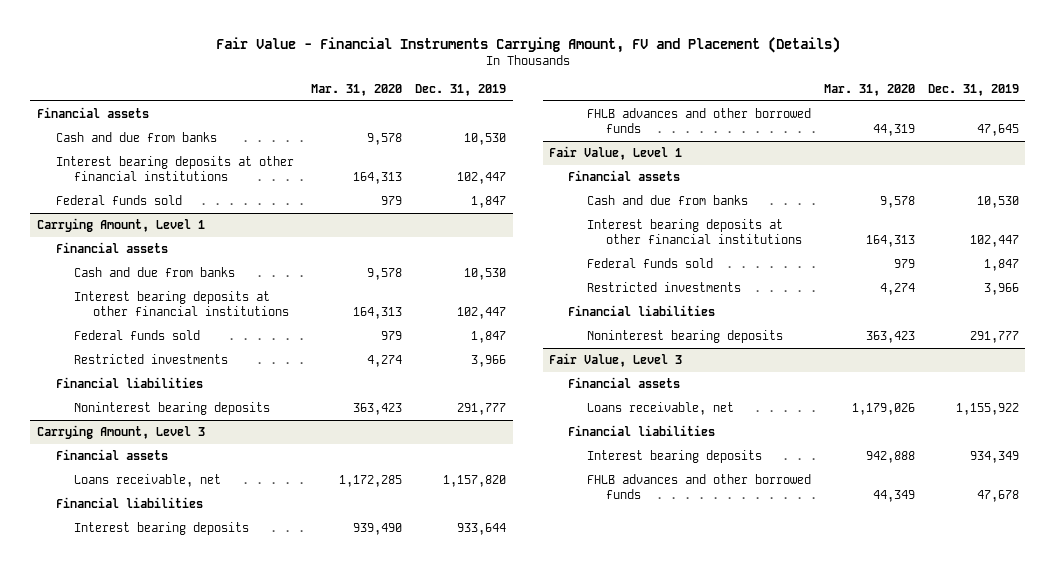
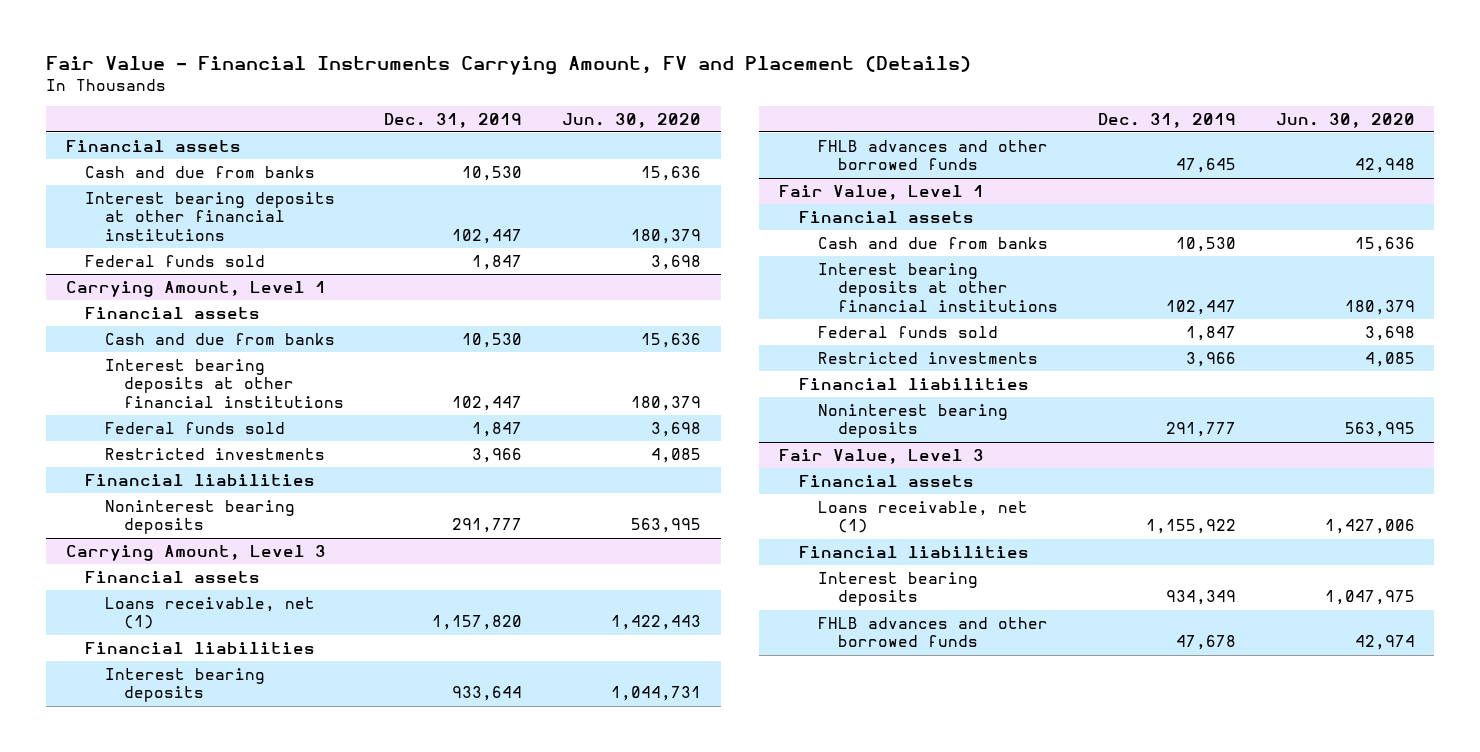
[311,83,403,96] Mar. 31, 2020 -> none
none -> [561,112,701,128] Jun. 30, 2020
[74,474,222,488] Loans receivable, net -> [104,596,315,630] Loans receivable, net (1)
[587,402,735,416] Loans receivable, net -> [818,500,1029,534] Loans receivable, net (1)

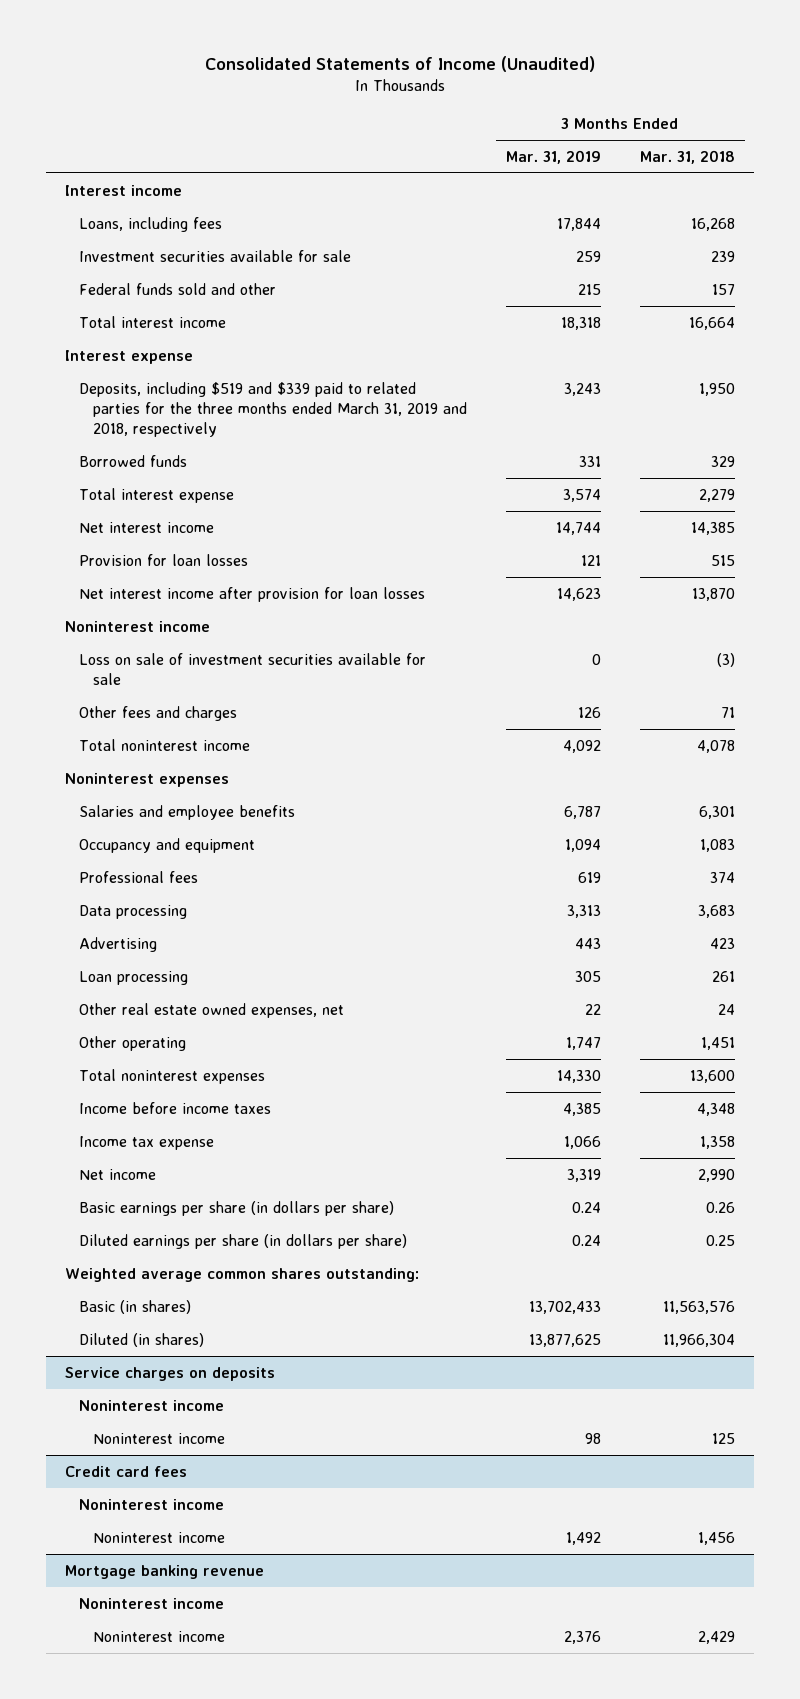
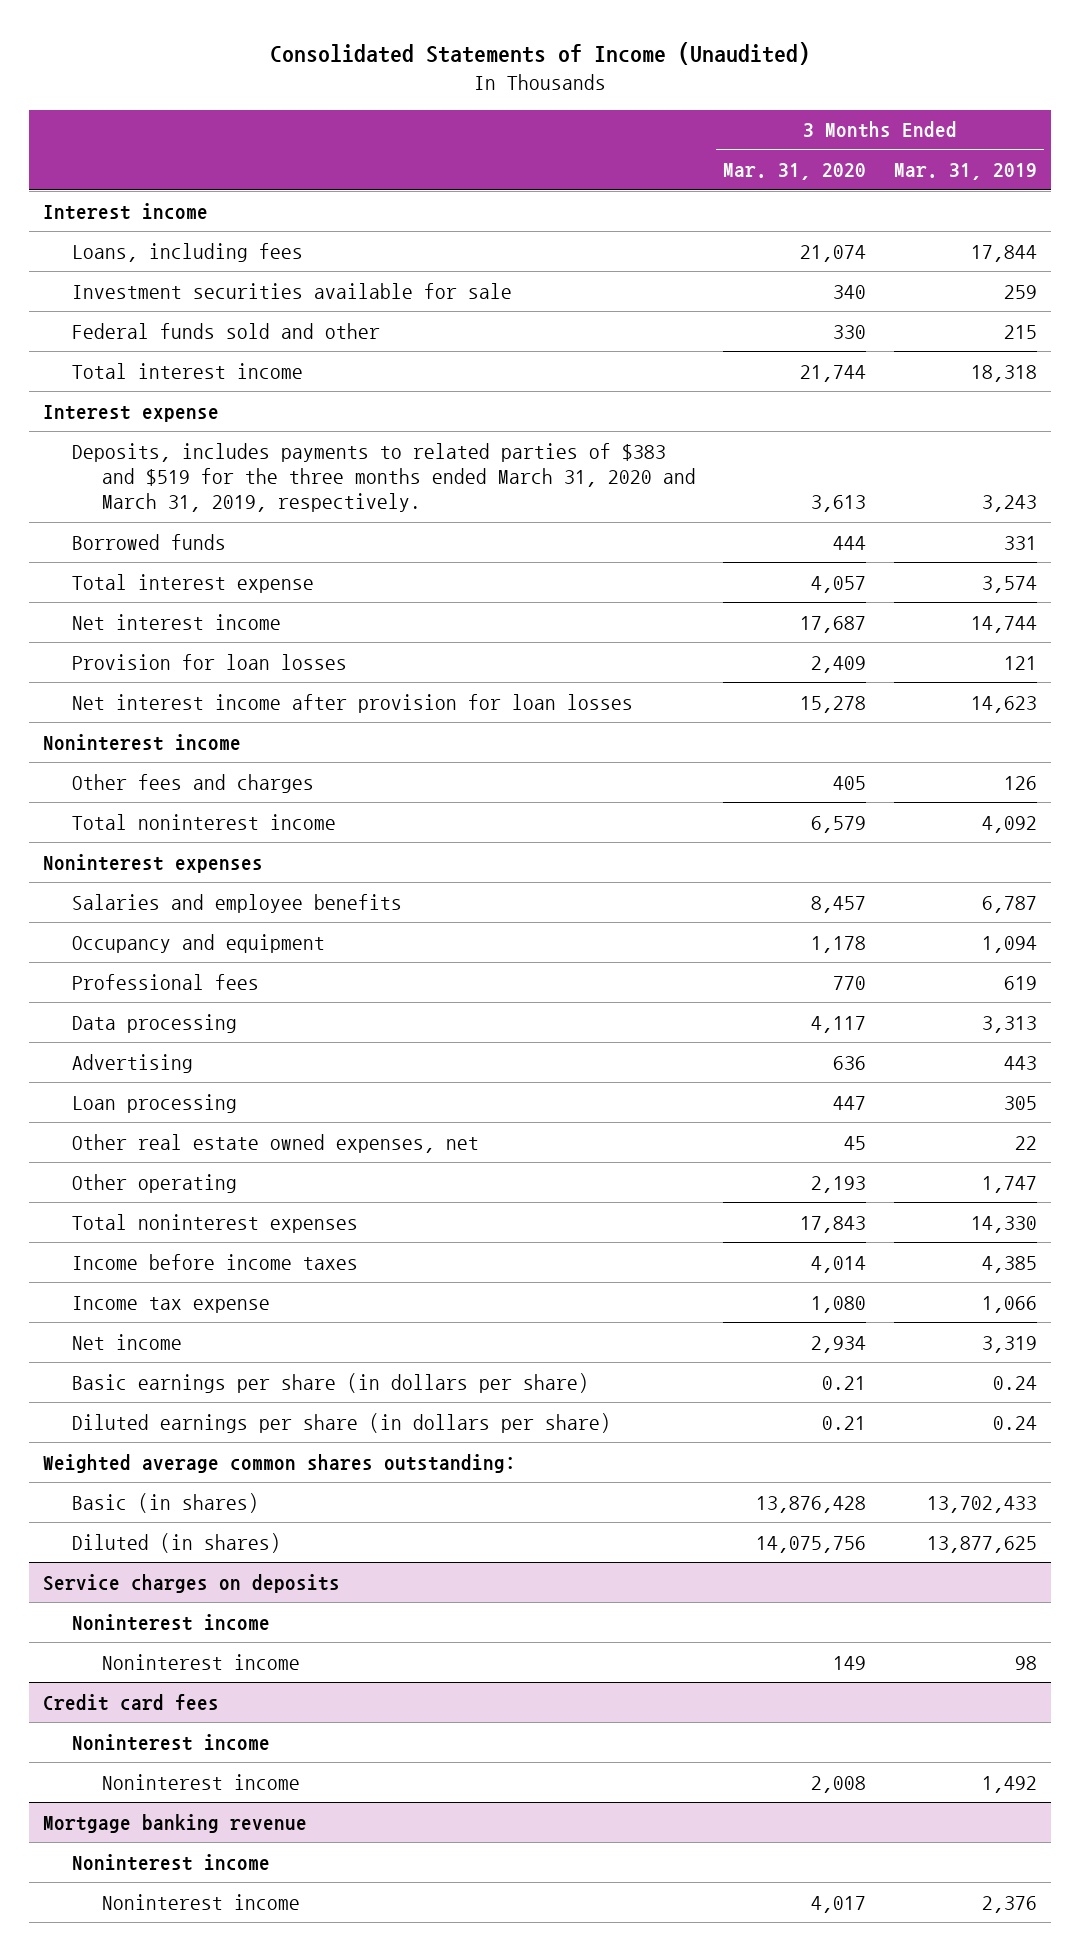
[639,149,735,164] Mar. 31, 2018 -> none
none -> [723,163,867,181] Mar. 31, 2020
[78,381,467,438] Deposits, including $519 and $339 paid to related parties for the three months ended March 31, 2019 and 2018, respectively -> [72,442,696,513] Deposits, includes payments to related parties of $383 and $519 for the three months ended March 31, 2020 and March 31, 2019, respectively.
[78,652,426,686] Loss on sale of investment securities available for sale -> none

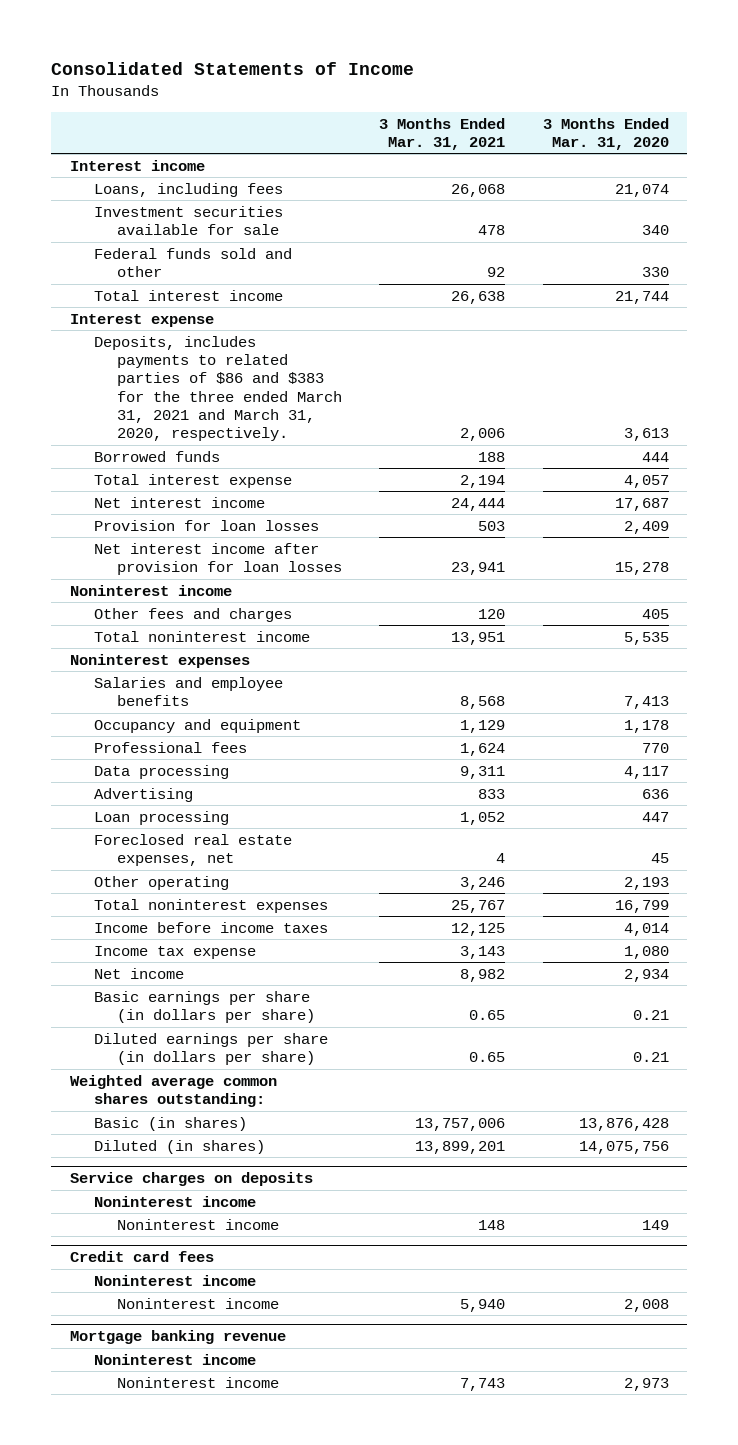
[269,41,810,65] Consolidated Statements of Income (Unaudited) -> [51,62,415,76] Consolidated Statements of Income
[894,163,1038,181] Mar. 31, 2019 -> none
none -> [379,117,506,150] 3 Months Ended Mar. 31, 2021
[72,442,696,513] Deposits, includes payments to related parties of $383 and $519 for the three months ended March 31, 2020 and March 31, 2019, respectively. -> [93,335,343,442] Deposits, includes payments to related parties of $86 and $383 for the three ended March 31, 2021 and March 31, 2020, respectively.
[811,815,867,833] 6,579 -> [623,631,669,645] 5,535
[811,895,867,913] 8,457 -> [623,696,669,710] 7,413
[72,1133,480,1153] Other real estate owned expenses, net -> [93,833,292,867] Foreclosed real estate expenses, net
[800,1215,867,1233] 17,843 -> [614,899,669,913] 16,799
[811,1895,867,1913] 4,017 -> [623,1377,669,1391] 2,973

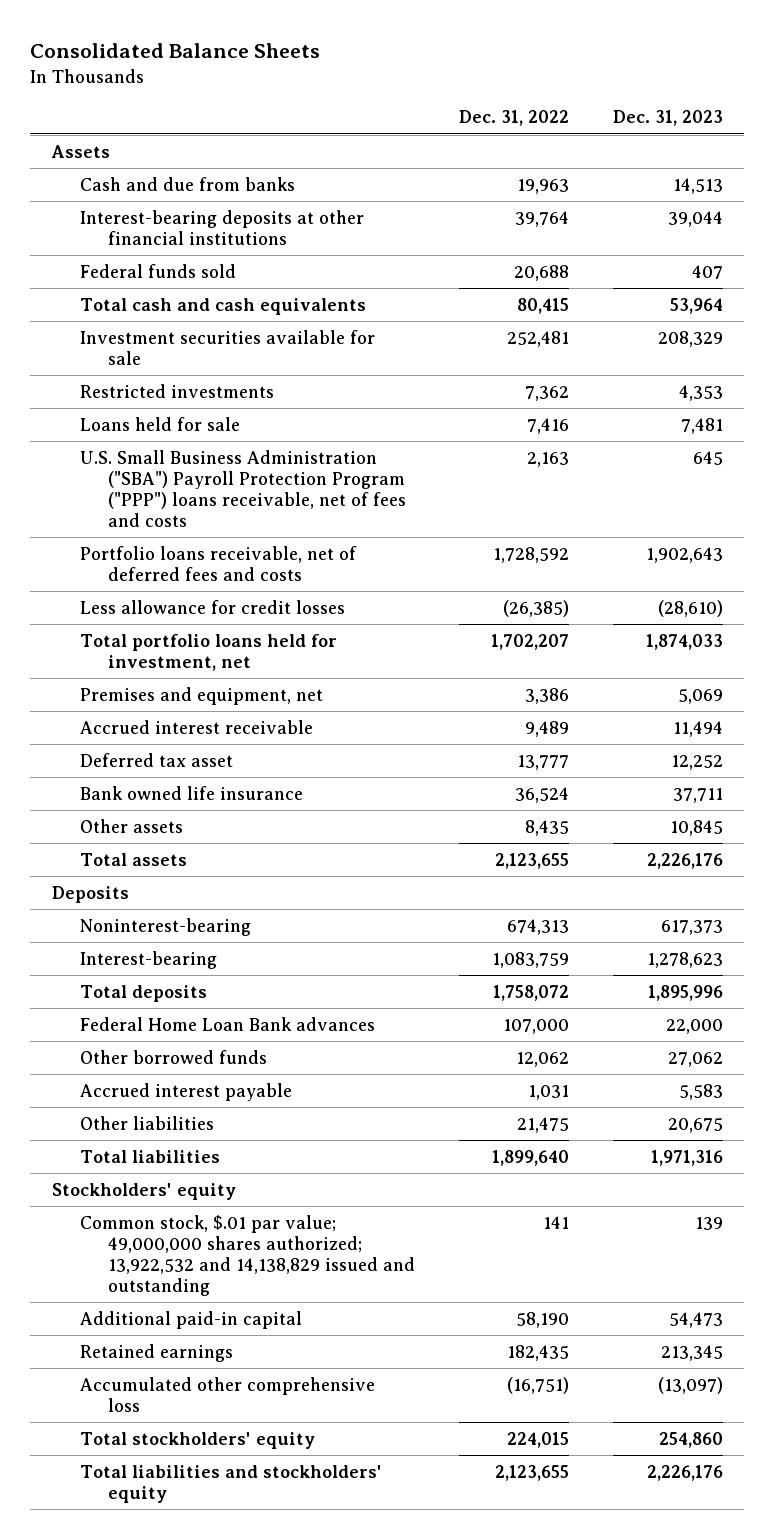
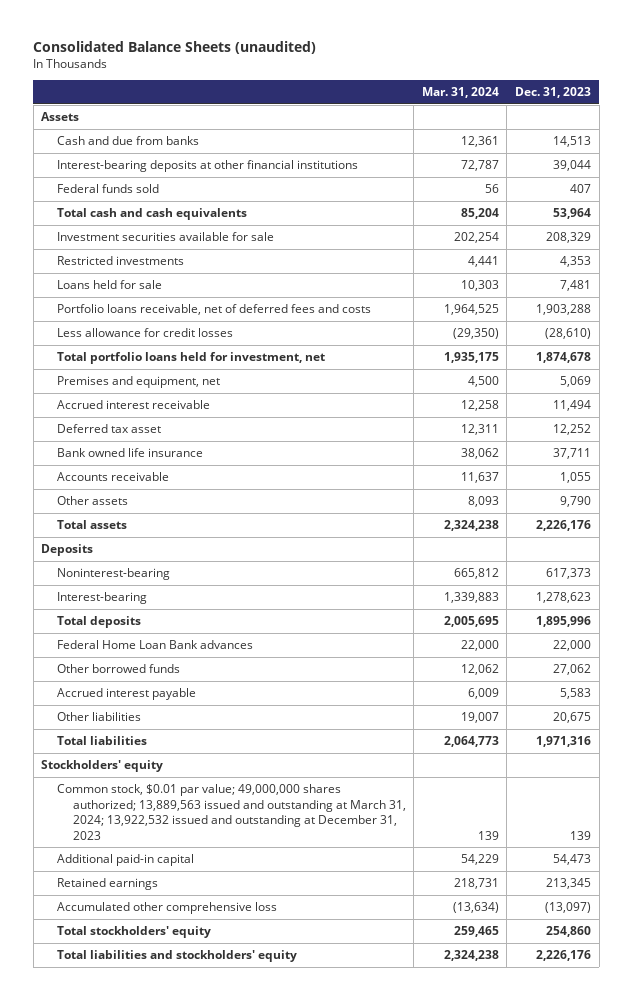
[30,43,321,59] Consolidated Balance Sheets -> [33,40,317,54] Consolidated Balance Sheets (unaudited)
[458,110,569,127] Dec. 31, 2022 -> none
none -> [421,87,499,99] Mar. 31, 2024
[80,449,407,527] U.S. Small Business Administration ("SBA") Payroll Protection Program ("PPP") loans receivable, net of fees and costs -> none
[645,546,723,563] 1,902,643 -> [535,304,591,316] 1,903,288
[645,633,723,650] 1,874,033 -> [535,352,591,364] 1,874,678
none -> [57,472,170,482] Accounts receivable
[669,819,723,836] 10,845 -> [559,496,591,508] 9,790
[80,1214,416,1296] Common stock, $.01 par value; 49,000,000 shares authorized; 13,922,532 and 14,138,829 issued and outstanding -> [57,784,406,840] Common stock, $0.01 par value; 49,000,000 shares authorized; 13,889,563 issued and outstanding at March 31, 2024; 13,922,532 issued and outstanding at December 31, 2023

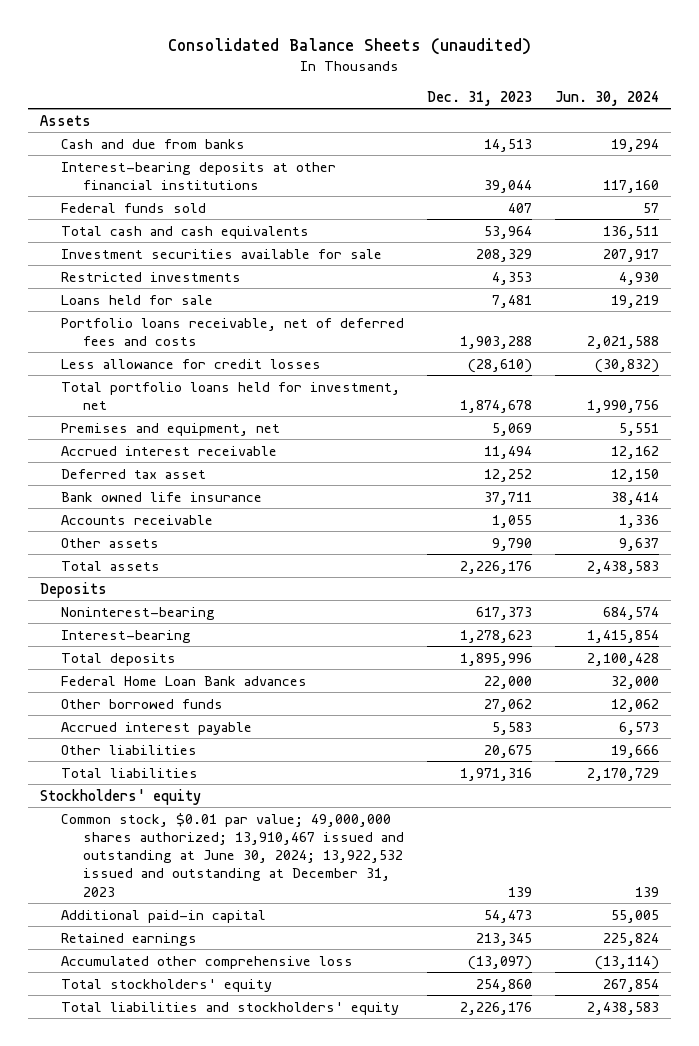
[421,87,499,99] Mar. 31, 2024 -> none
none -> [555,90,660,106] Jun. 30, 2024
[57,784,406,840] Common stock, $0.01 par value; 49,000,000 shares authorized; 13,889,563 issued and outstanding at March 31, 2024; 13,922,532 issued and outstanding at December 31, 2023 -> [61,812,404,897] Common stock, $0.01 par value; 49,000,000 shares authorized; 13,910,467 issued and outstanding at June 30, 2024; 13,922,532 issued and outstanding at December 31, 2023

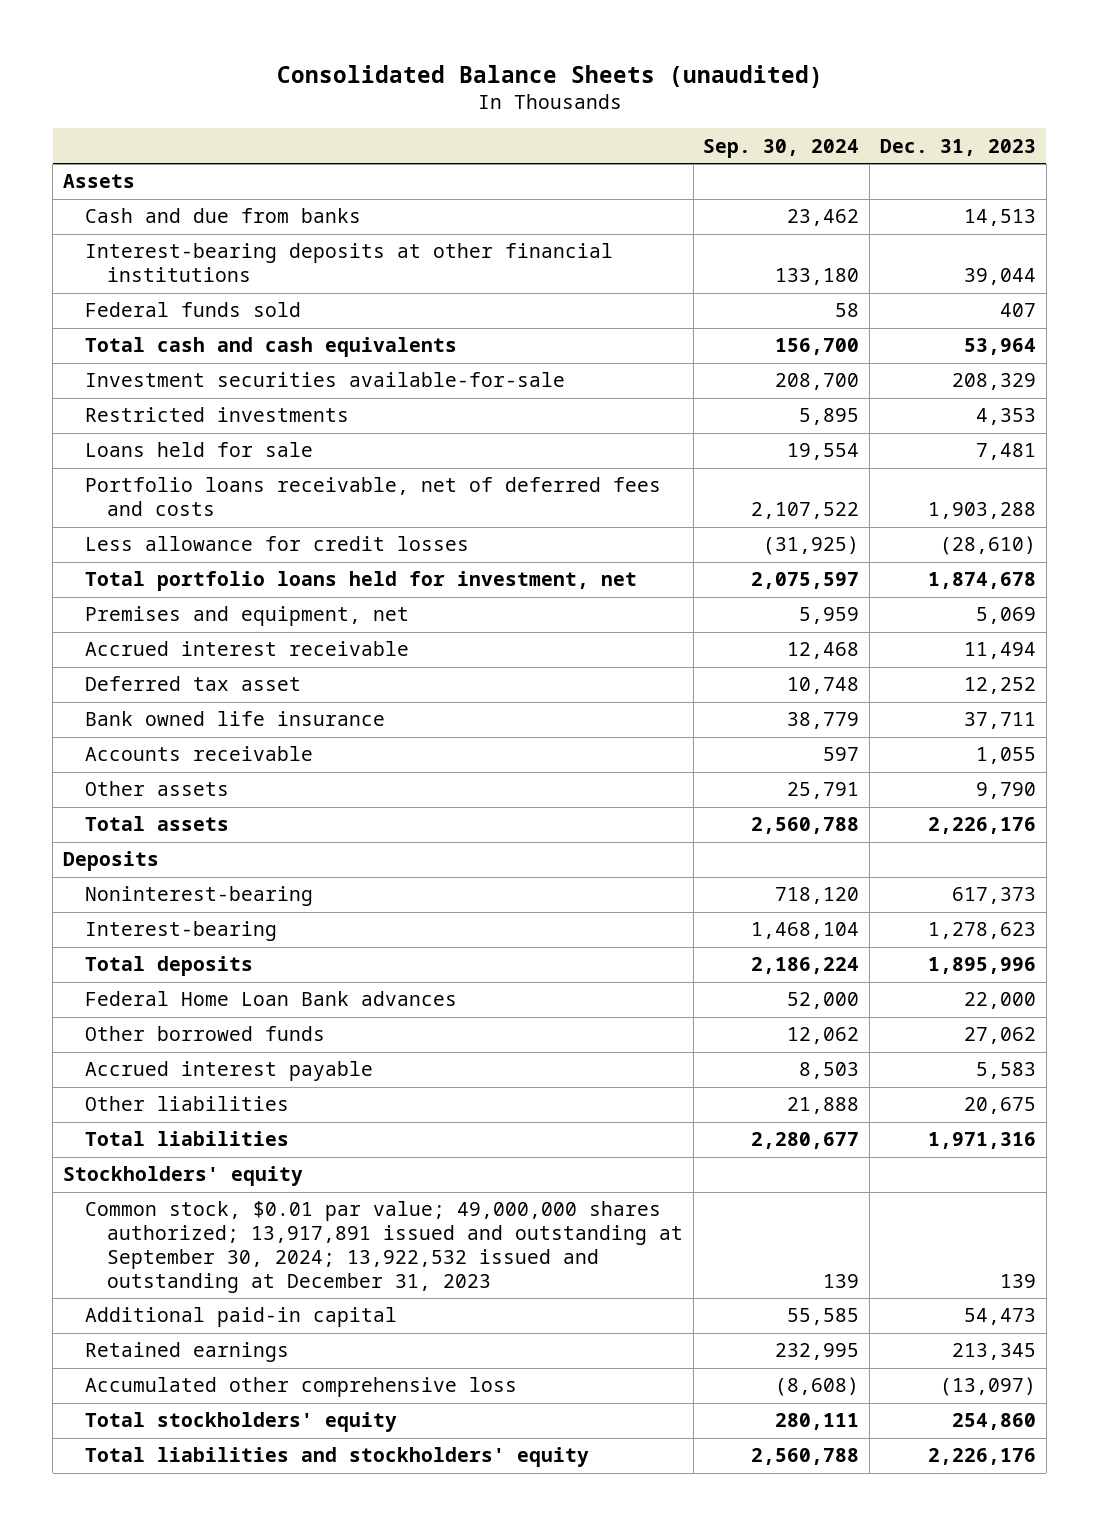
[555,90,660,106] Jun. 30, 2024 -> none
none -> [703,138,860,158] Sep. 30, 2024
[61,248,383,259] Investment securities available for sale -> [84,372,565,388] Investment securities available-for-sale
[61,812,404,897] Common stock, $0.01 par value; 49,000,000 shares authorized; 13,910,467 issued and outstanding at June 30, 2024; 13,922,532 issued and outstanding at December 31, 2023 -> [84,1201,683,1293] Common stock, $0.01 par value; 49,000,000 shares authorized; 13,917,891 issued and outstanding at September 30, 2024; 13,922,532 issued and outstanding at December 31, 2023

